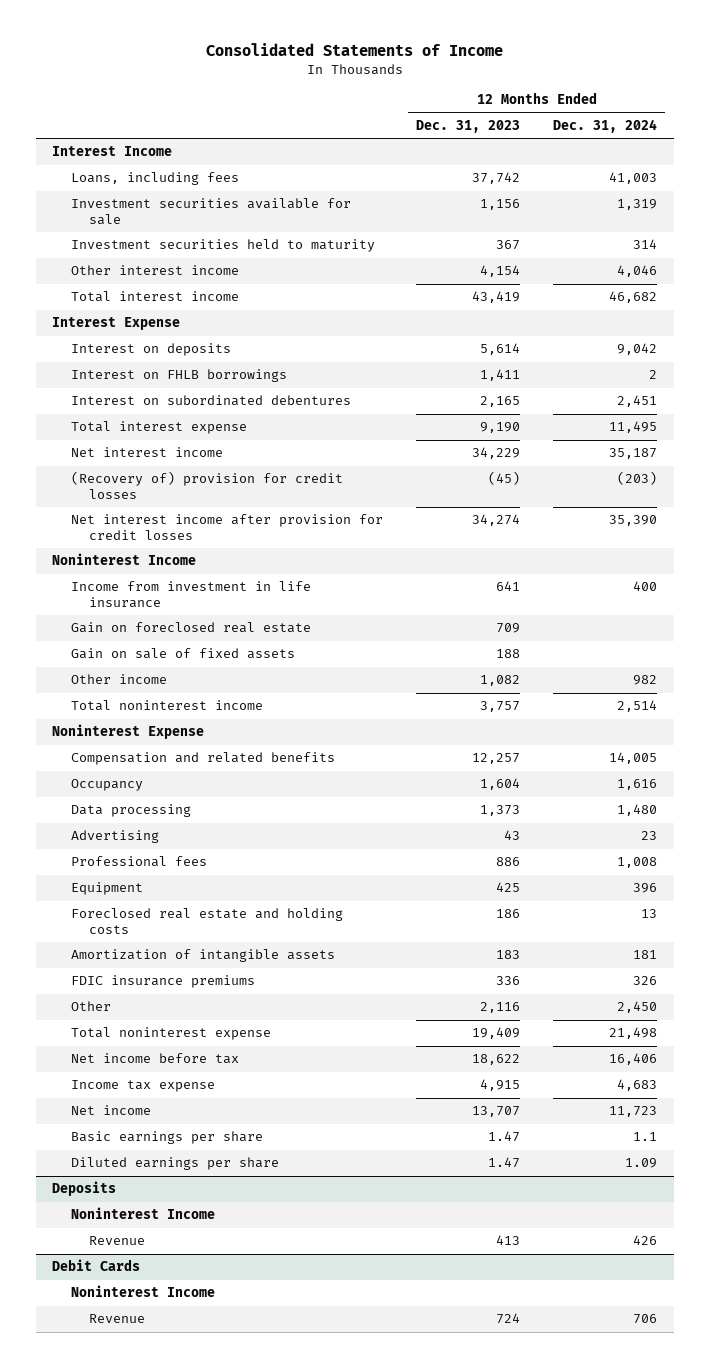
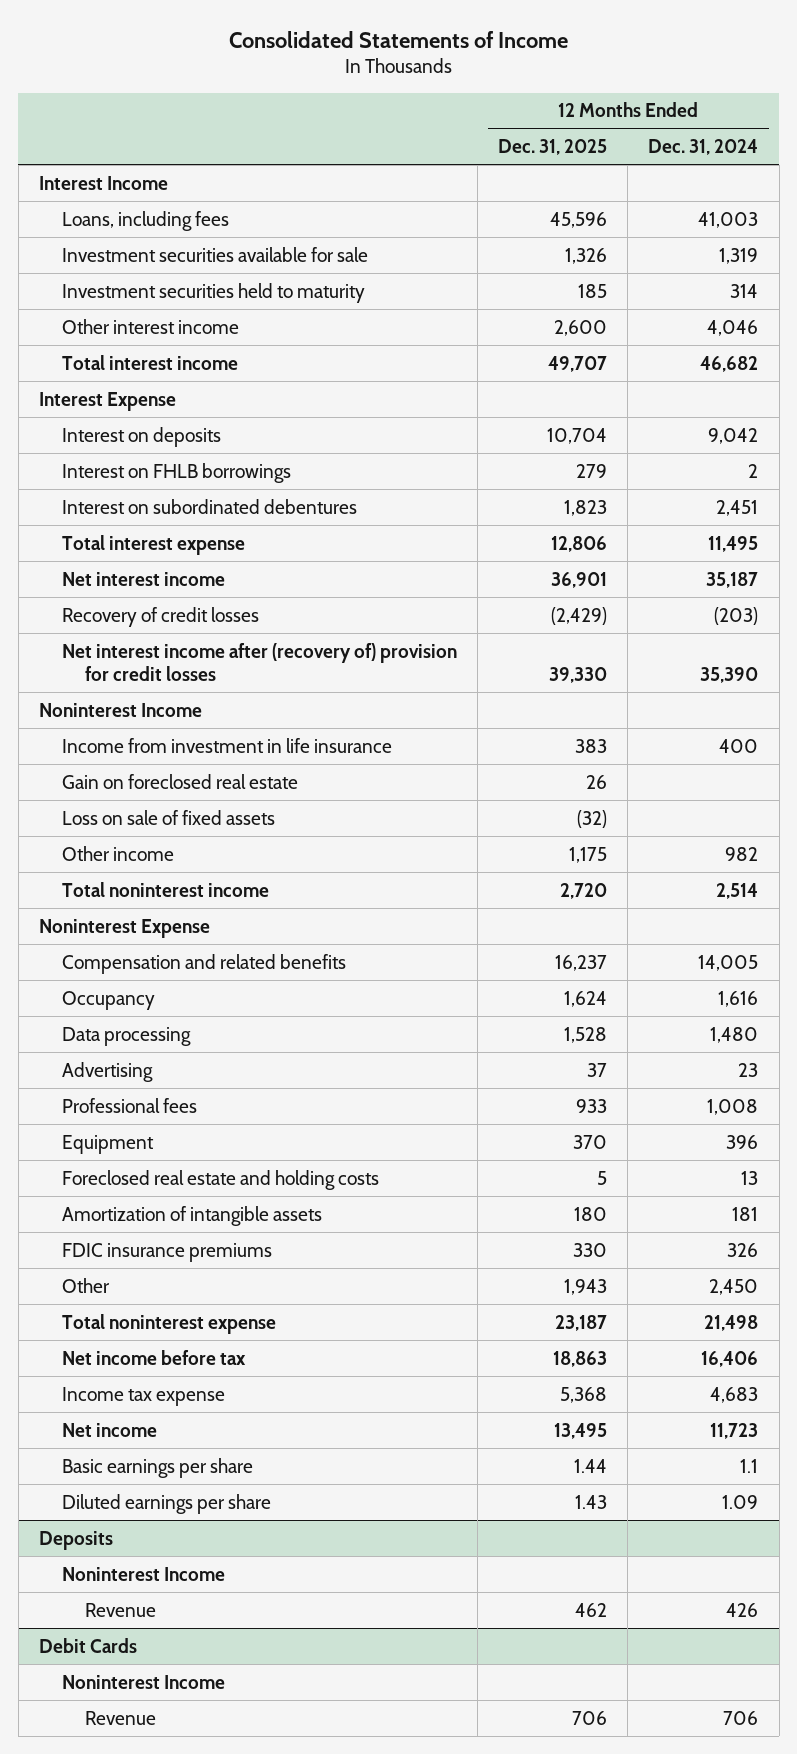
[415,119,520,133] Dec. 31, 2023 -> none
none -> [498,139,608,156] Dec. 31, 2025
[70,471,343,499] (Recovery of) provision for credit losses -> [61,606,259,627] Recovery of credit losses
[70,514,383,540] Net interest income after provision for credit losses -> [61,642,457,681] Net interest income after (recovery of) provision for credit losses
[70,648,295,660] Gain on sale of fixed assets -> [61,809,275,825] Loss on sale of fixed assets

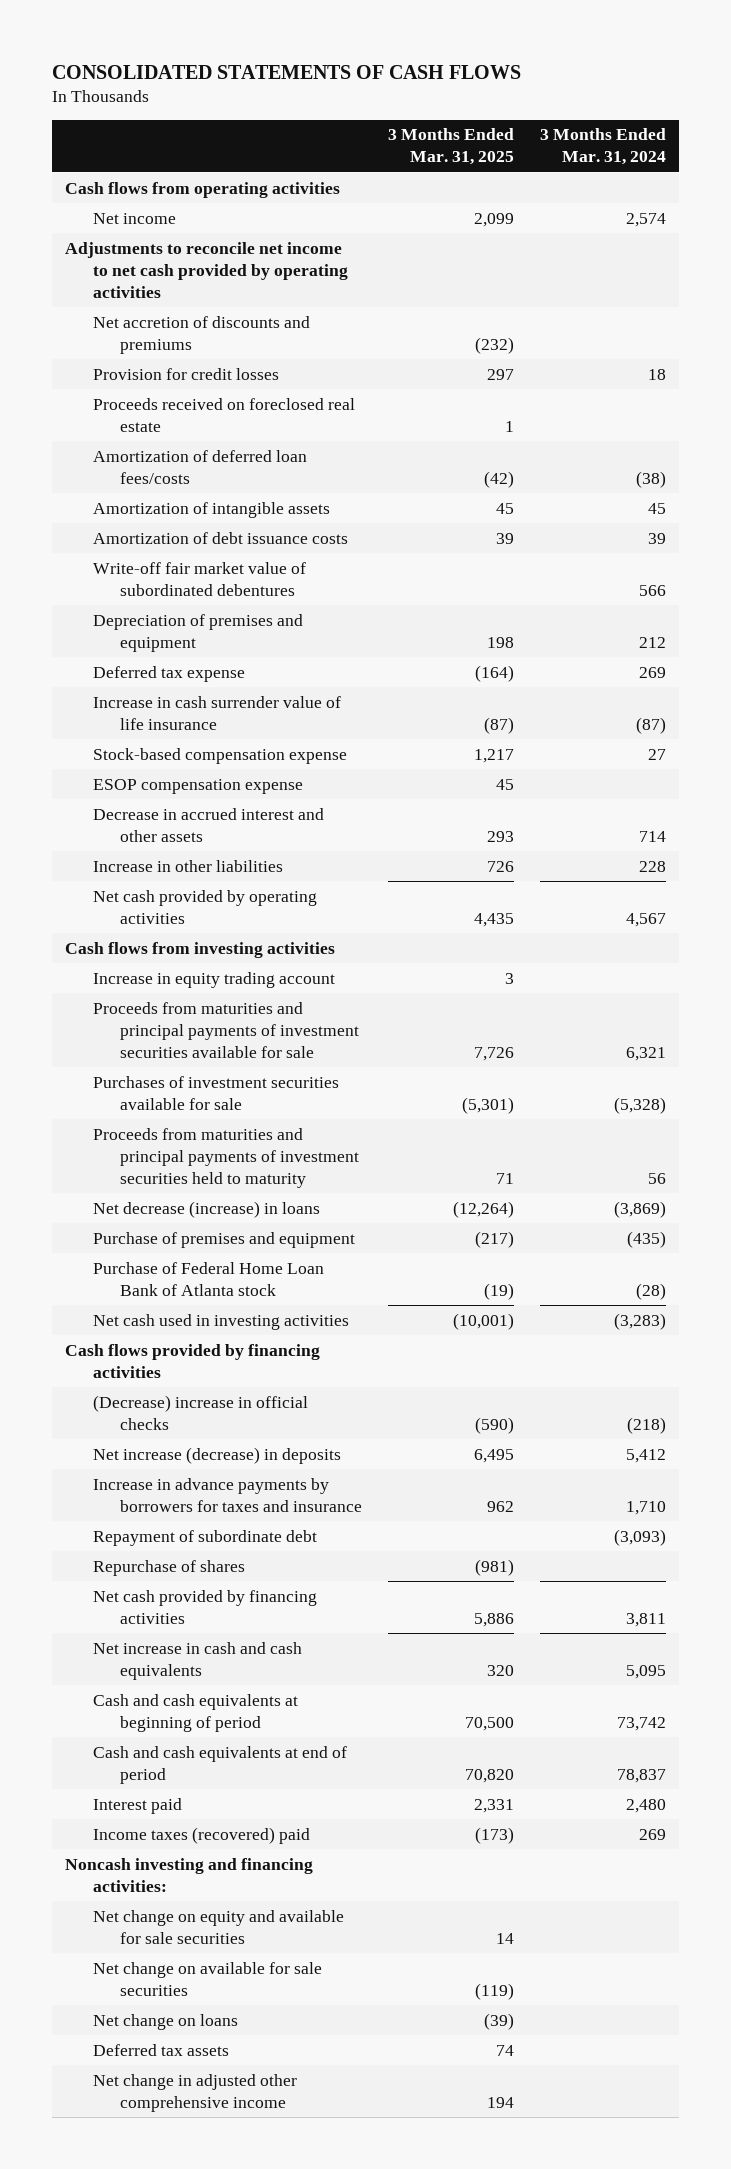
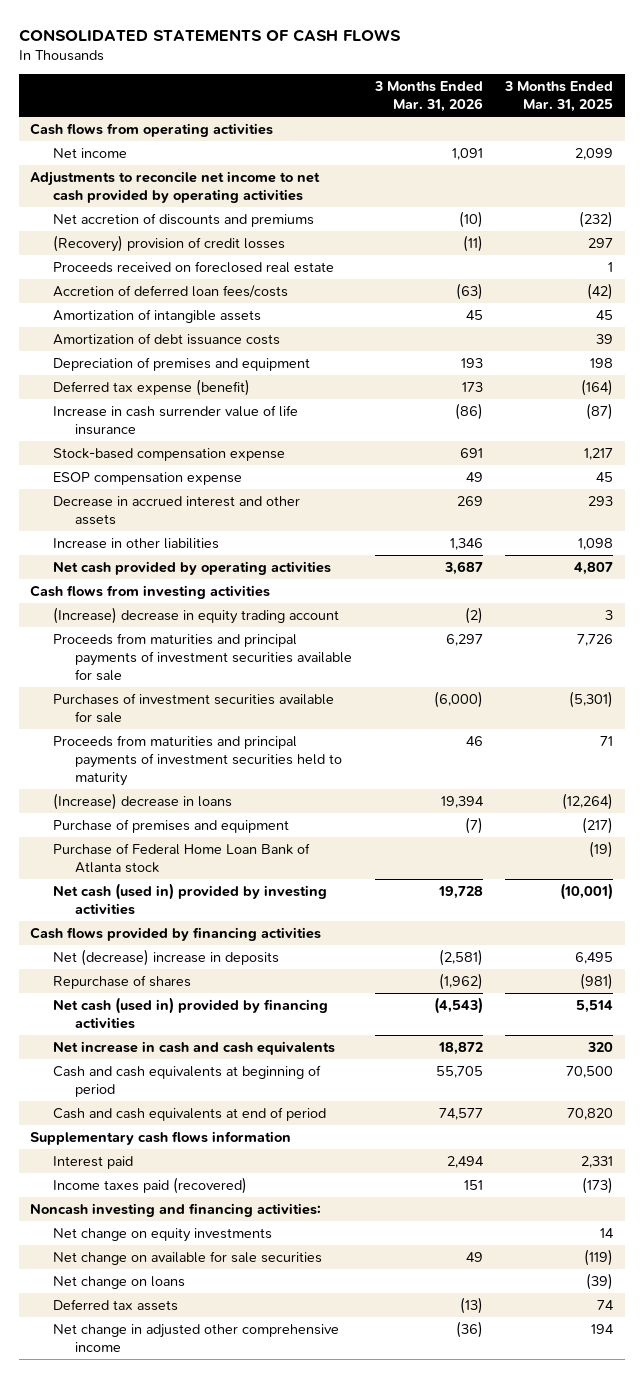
[540,128,667,166] 3 Months Ended Mar. 31, 2024 -> none
none -> [373,81,483,113] 3 Months Ended Mar. 31, 2026
[92,367,279,380] Provision for credit losses -> [52,234,285,252] (Recovery) provision of credit losses
[92,449,307,484] Amortization of deferred loan fees/costs -> [52,284,288,298] Accretion of deferred loan fees/costs
[92,561,306,596] Write-off fair market value of subordinated debentures -> none
[92,665,245,682] Deferred tax expense -> [52,378,250,396] Deferred tax expense (benefit)
[487,860,515,872] 726 -> [578,537,614,550] 1,098
[474,912,515,927] 4,435 -> [574,561,614,575] 4,807
[92,971,335,988] Increase in equity trading account -> [52,606,339,624] (Increase) decrease in equity trading account
[92,1200,320,1218] Net decrease (increase) in loans -> [52,792,232,810] (Increase) decrease in loans
[92,1313,349,1330] Net cash used in investing activities -> [52,882,327,916] Net cash (used in) provided by investing activities
[92,1394,308,1430] (Decrease) increase in official checks -> none
[92,1477,363,1512] Increase in advance payments by borrowers for taxes and insurance -> none
[92,1529,317,1546] Repayment of subordinate debt -> none
[92,1446,341,1464] Net increase (decrease) in deposits -> [52,948,279,966] Net (decrease) increase in deposits
[92,1589,317,1624] Net cash provided by financing activities -> [52,996,328,1030] Net cash (used in) provided by financing activities
[474,1612,515,1627] 5,886 -> [576,999,614,1013] 5,514
none -> [29,1130,291,1145] Supplementary cash flows information
[92,1826,310,1844] Income taxes (recovered) paid -> [52,1176,247,1194] Income taxes paid (recovered)
[92,1909,344,1944] Net change on equity and available for sale securities -> none
none -> [52,1227,272,1242] Net change on equity investments

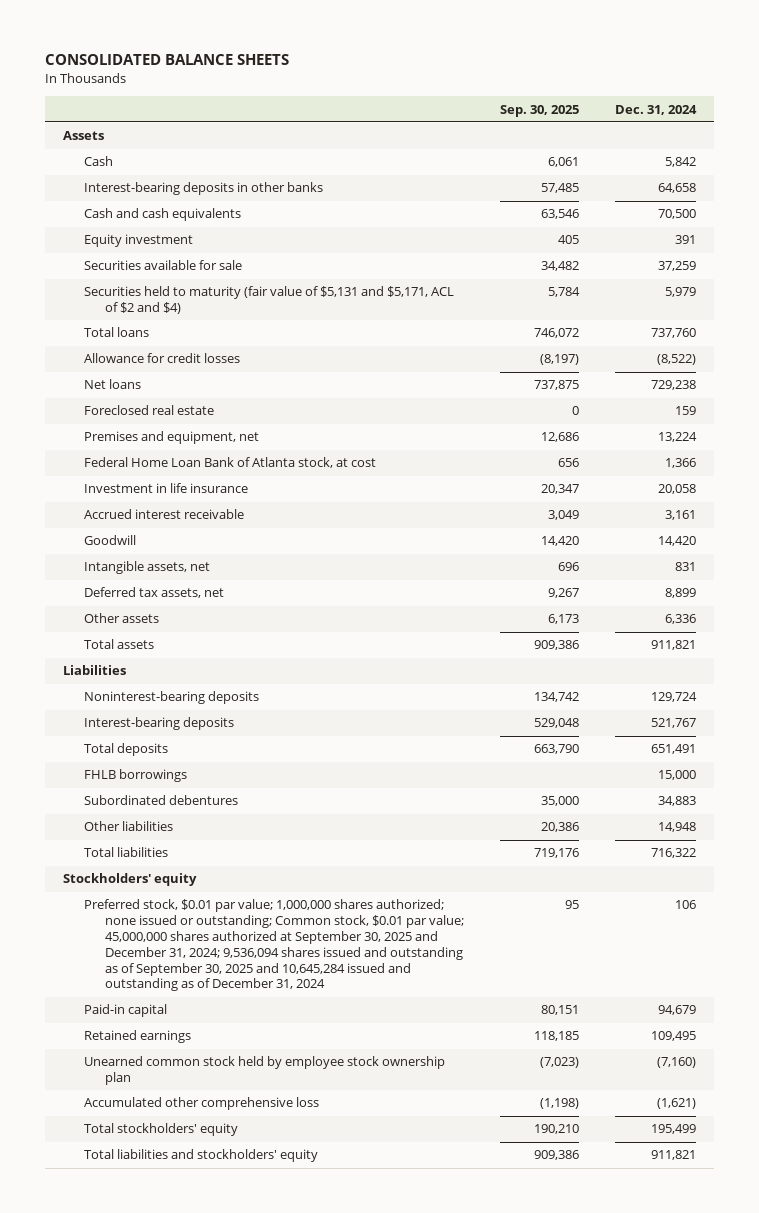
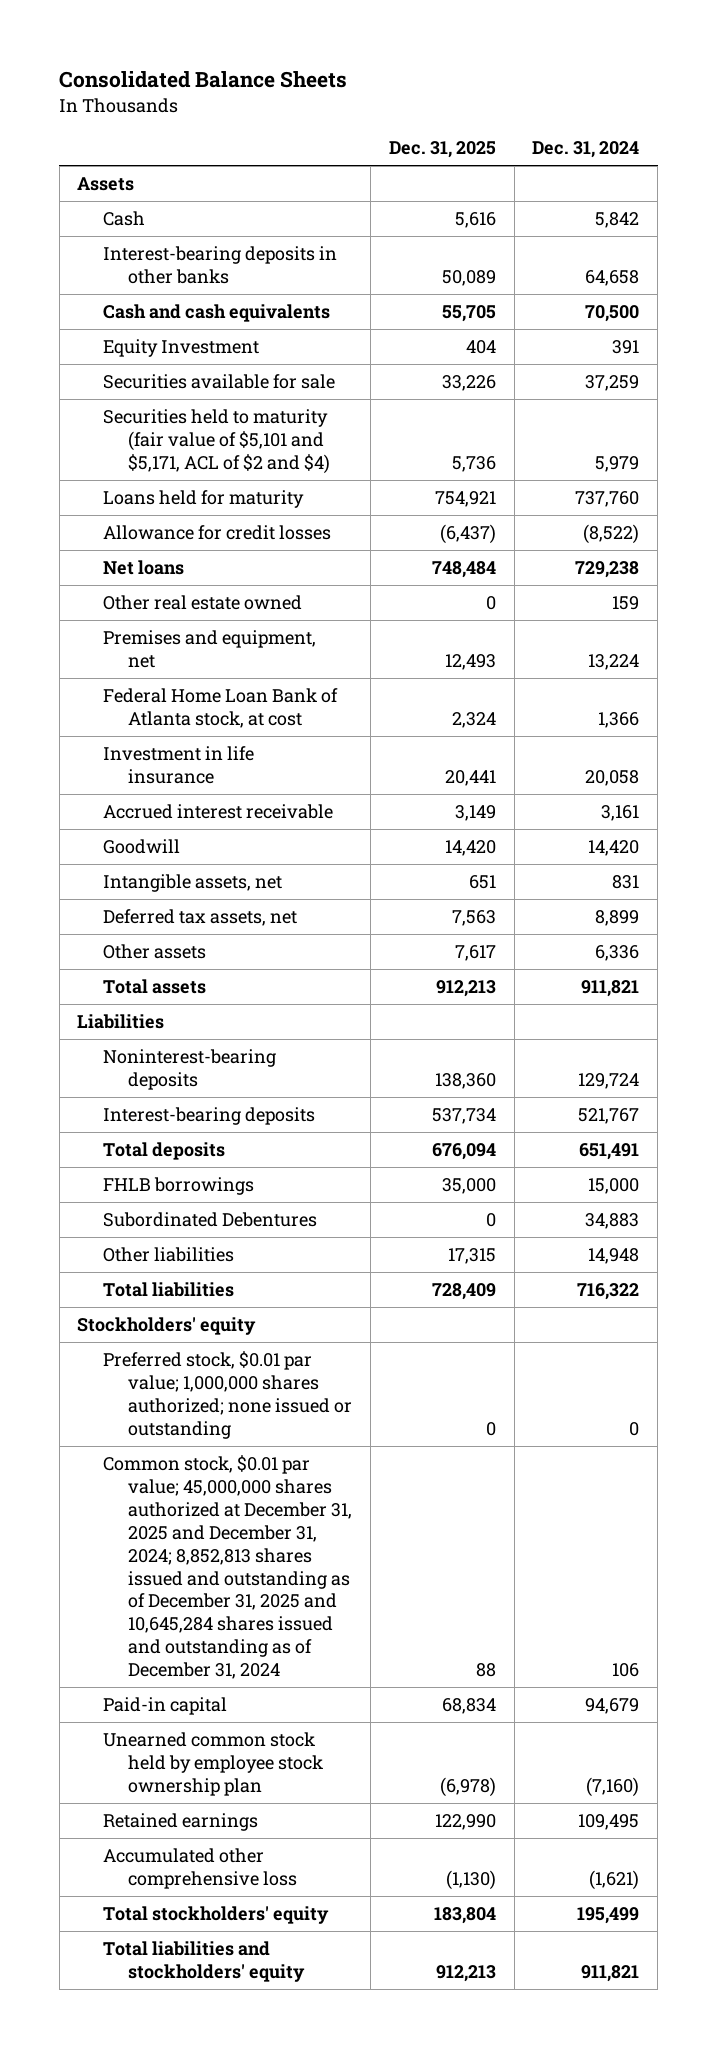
[45,54,290,66] CONSOLIDATED BALANCE SHEETS -> [59,71,348,89] Consolidated Balance Sheets
[500,104,580,117] Sep. 30, 2025 -> none
none -> [388,141,496,159] Dec. 31, 2025
[84,234,194,248] Equity investment -> [102,339,259,358] Equity Investment
[84,286,455,315] Securities held to maturity (fair value of $5,131 and $5,171, ACL of $2 and $4) -> [102,409,331,474] Securities held to maturity (fair value of $5,101 and $5,171, ACL of $2 and $4)
[84,327,150,338] Total loans -> [102,490,304,509] Loans held for maturity
[84,405,215,416] Foreclosed real estate -> [102,595,302,611] Other real estate owned
[84,795,239,806] Subordinated debentures -> [102,1212,317,1228] Subordinated Debentures
none -> [102,1351,353,1439] Preferred stock, $0.01 par value; 1,000,000 shares authorized; none issued or outstanding
[84,899,464,992] Preferred stock, $0.01 par value; 1,000,000 shares authorized; none issued or outstanding; Common stock, $0.01 par value; 45,000,000 shares authorized at September 30, 2025 and December 31, 2024; 9,536,094 shares issued and outstanding as of September 30, 2025 and 10,645,284 issued and outstanding as of December 31, 2024 -> [102,1455,353,1680] Common stock, $0.01 par value; 45,000,000 shares authorized at December 31, 2025 and December 31, 2024; 8,852,813 shares issued and outstanding as of December 31, 2025 and 10,645,284 shares issued and outstanding as of December 31, 2024
[84,1030,192,1044] Retained earnings -> [102,1813,258,1832] Retained earnings

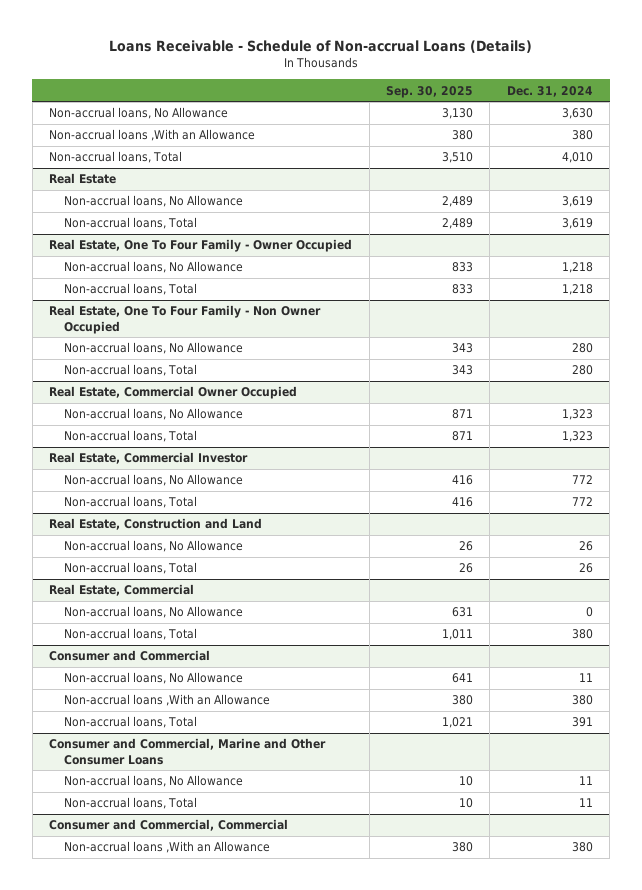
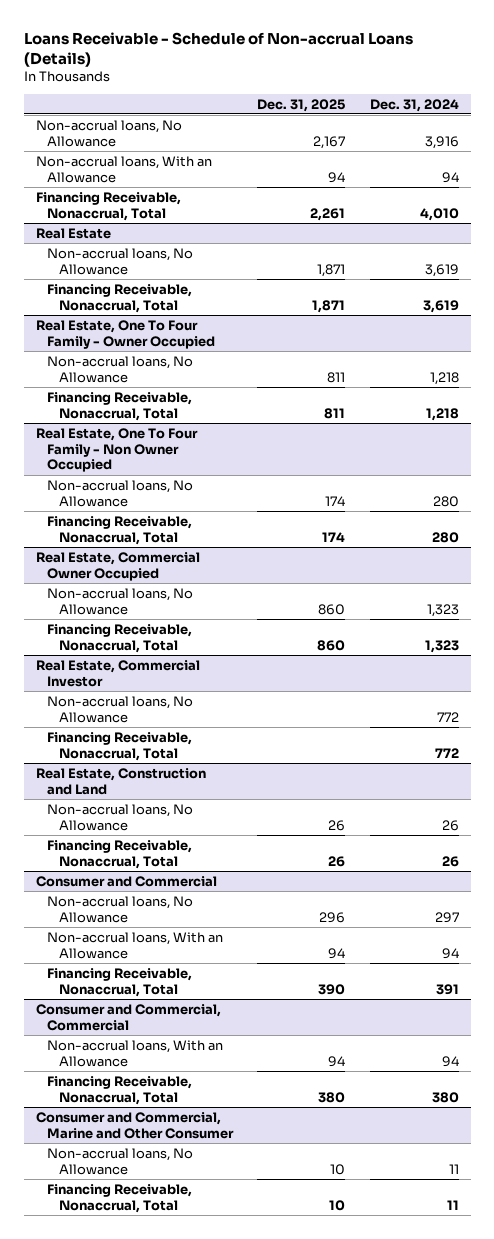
[385,85,473,98] Sep. 30, 2025 -> none
none -> [257,98,346,112] Dec. 31, 2025
[561,108,593,120] 3,630 -> [424,135,459,149] 3,916
[49,129,256,142] Non-accrual loans ,With an Allowance -> [35,155,212,183] Non-accrual loans, With an Allowance
[571,130,593,141] 380 -> [441,171,459,183] 94
[49,151,183,164] Non-accrual loans, Total -> [35,191,181,221] Financing Receivable, Nonaccrual, Total
[63,217,197,230] Non-accrual loans, Total -> [47,283,193,313] Financing Receivable, Nonaccrual, Total
[63,283,197,296] Non-accrual loans, Total -> [47,391,193,421] Financing Receivable, Nonaccrual, Total
[63,364,197,377] Non-accrual loans, Total -> [47,515,193,545] Financing Receivable, Nonaccrual, Total
[63,430,197,443] Non-accrual loans, Total -> [47,623,193,653] Financing Receivable, Nonaccrual, Total
[63,496,197,509] Non-accrual loans, Total -> [47,731,193,761] Financing Receivable, Nonaccrual, Total
[49,584,195,597] Real Estate, Commercial -> none
[63,606,243,619] Non-accrual loans, No Allowance -> none
[63,628,197,641] Non-accrual loans, Total -> none
[63,562,197,575] Non-accrual loans, Total -> [47,839,193,869] Financing Receivable, Nonaccrual, Total
[49,738,327,765] Consumer and Commercial, Marine and Other Consumer Loans -> none
[63,775,243,788] Non-accrual loans, No Allowance -> none
[63,797,197,810] Non-accrual loans, Total -> none
[578,673,593,683] 11 -> [434,911,459,923] 297
[63,694,270,707] Non-accrual loans ,With an Allowance -> [47,931,224,959] Non-accrual loans, With an Allowance
[571,695,593,706] 380 -> [441,947,459,959] 94
[63,716,197,729] Non-accrual loans, Total -> [47,967,193,997] Financing Receivable, Nonaccrual, Total
[63,841,270,854] Non-accrual loans ,With an Allowance -> [47,1039,224,1067] Non-accrual loans, With an Allowance
[571,842,593,853] 380 -> [441,1055,459,1067] 94
none -> [47,1075,193,1105] Financing Receivable, Nonaccrual, Total
none -> [35,1111,235,1139] Consumer and Commercial, Marine and Other Consumer
none -> [47,1147,194,1175] Non-accrual loans, No Allowance
none -> [47,1183,193,1213] Financing Receivable, Nonaccrual, Total

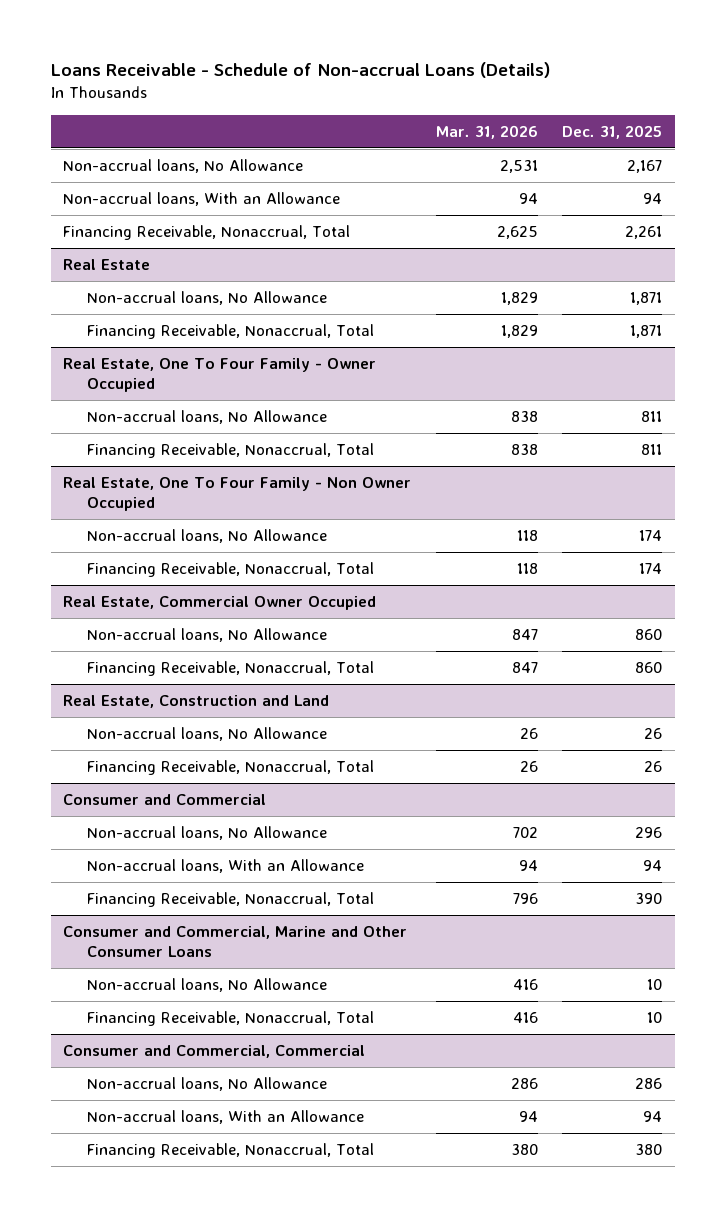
[369,98,459,112] Dec. 31, 2024 -> none
none -> [435,124,538,139] Mar. 31, 2026
[35,659,200,687] Real Estate, Commercial Investor -> none
[47,695,194,723] Non-accrual loans, No Allowance -> none
[47,731,193,761] Financing Receivable, Nonaccrual, Total -> none
none -> [63,925,408,958] Consumer and Commercial, Marine and Other Consumer Loans
none -> [86,977,327,992] Non-accrual loans, No Allowance
none -> [86,1010,374,1026] Financing Receivable, Nonaccrual, Total
none -> [86,1076,327,1091] Non-accrual loans, No Allowance
[35,1111,235,1139] Consumer and Commercial, Marine and Other Consumer -> none
[47,1147,194,1175] Non-accrual loans, No Allowance -> none
[47,1183,193,1213] Financing Receivable, Nonaccrual, Total -> none

